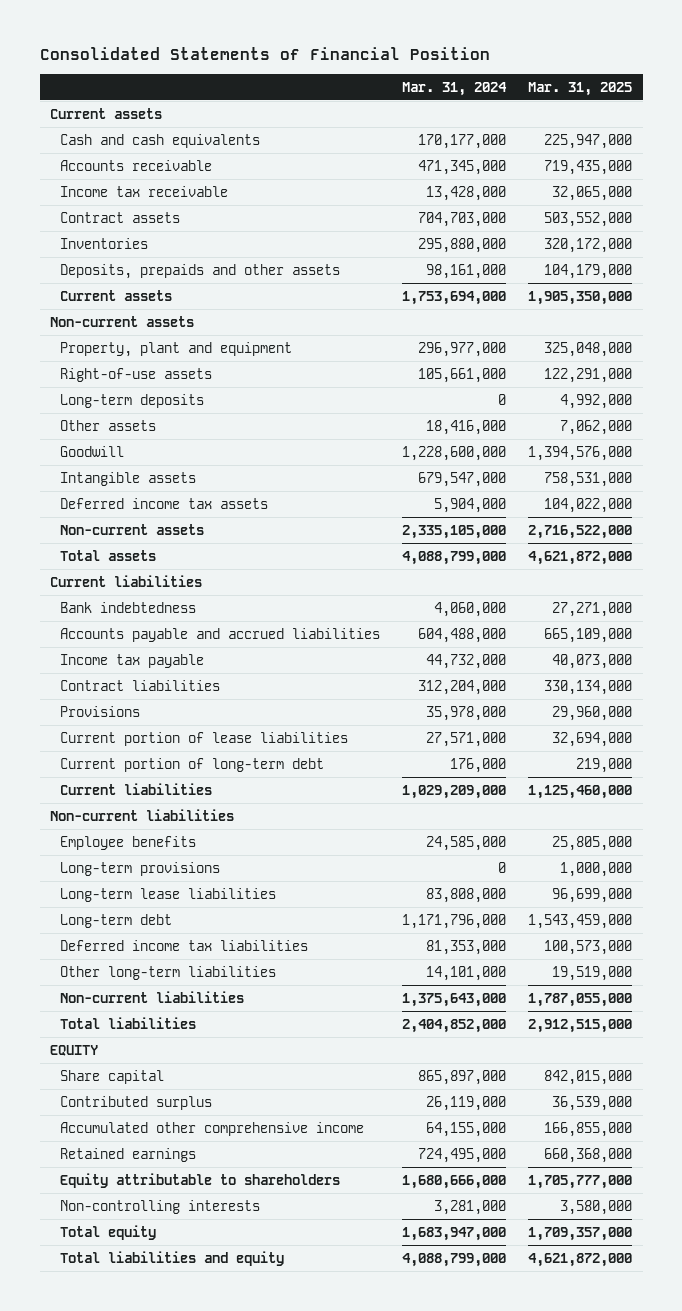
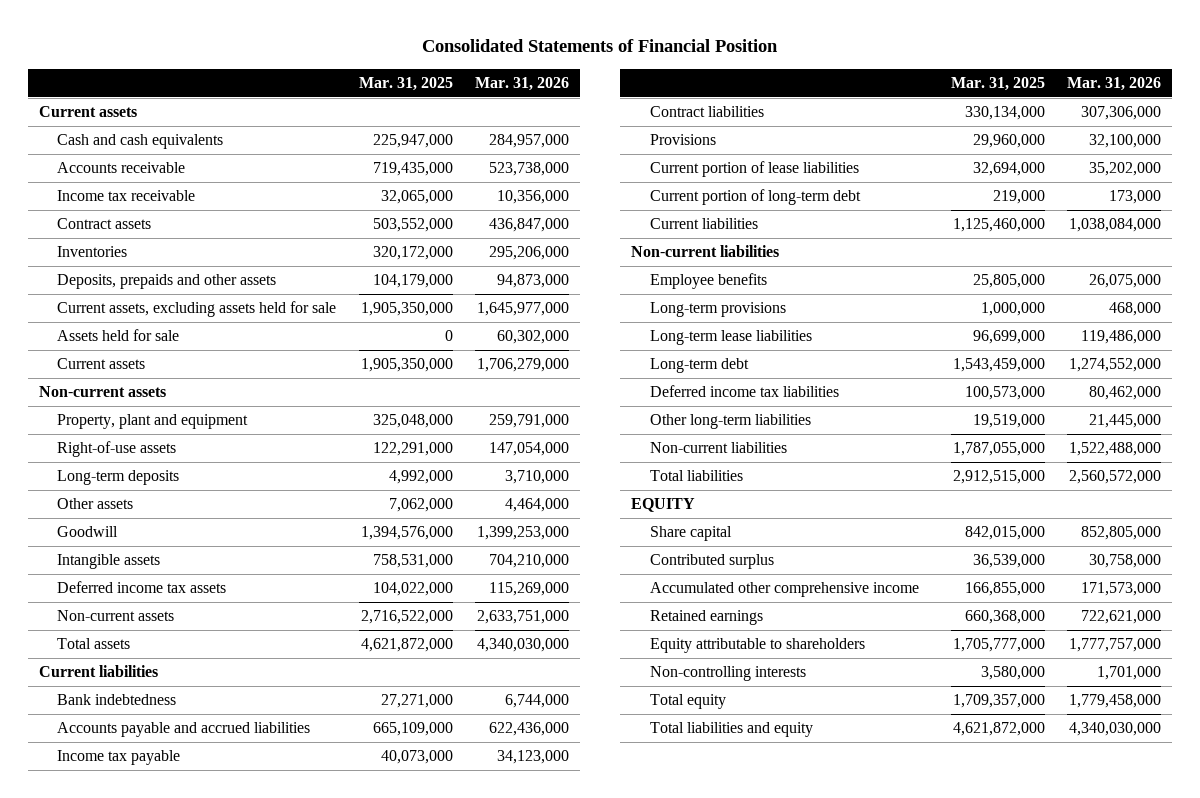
[402,81,508,96] Mar. 31, 2024 -> none
none -> [474,76,569,91] Mar. 31, 2026
none -> [57,301,337,318] Current assets, excluding assets held for sale
none -> [57,329,180,342] Assets held for sale

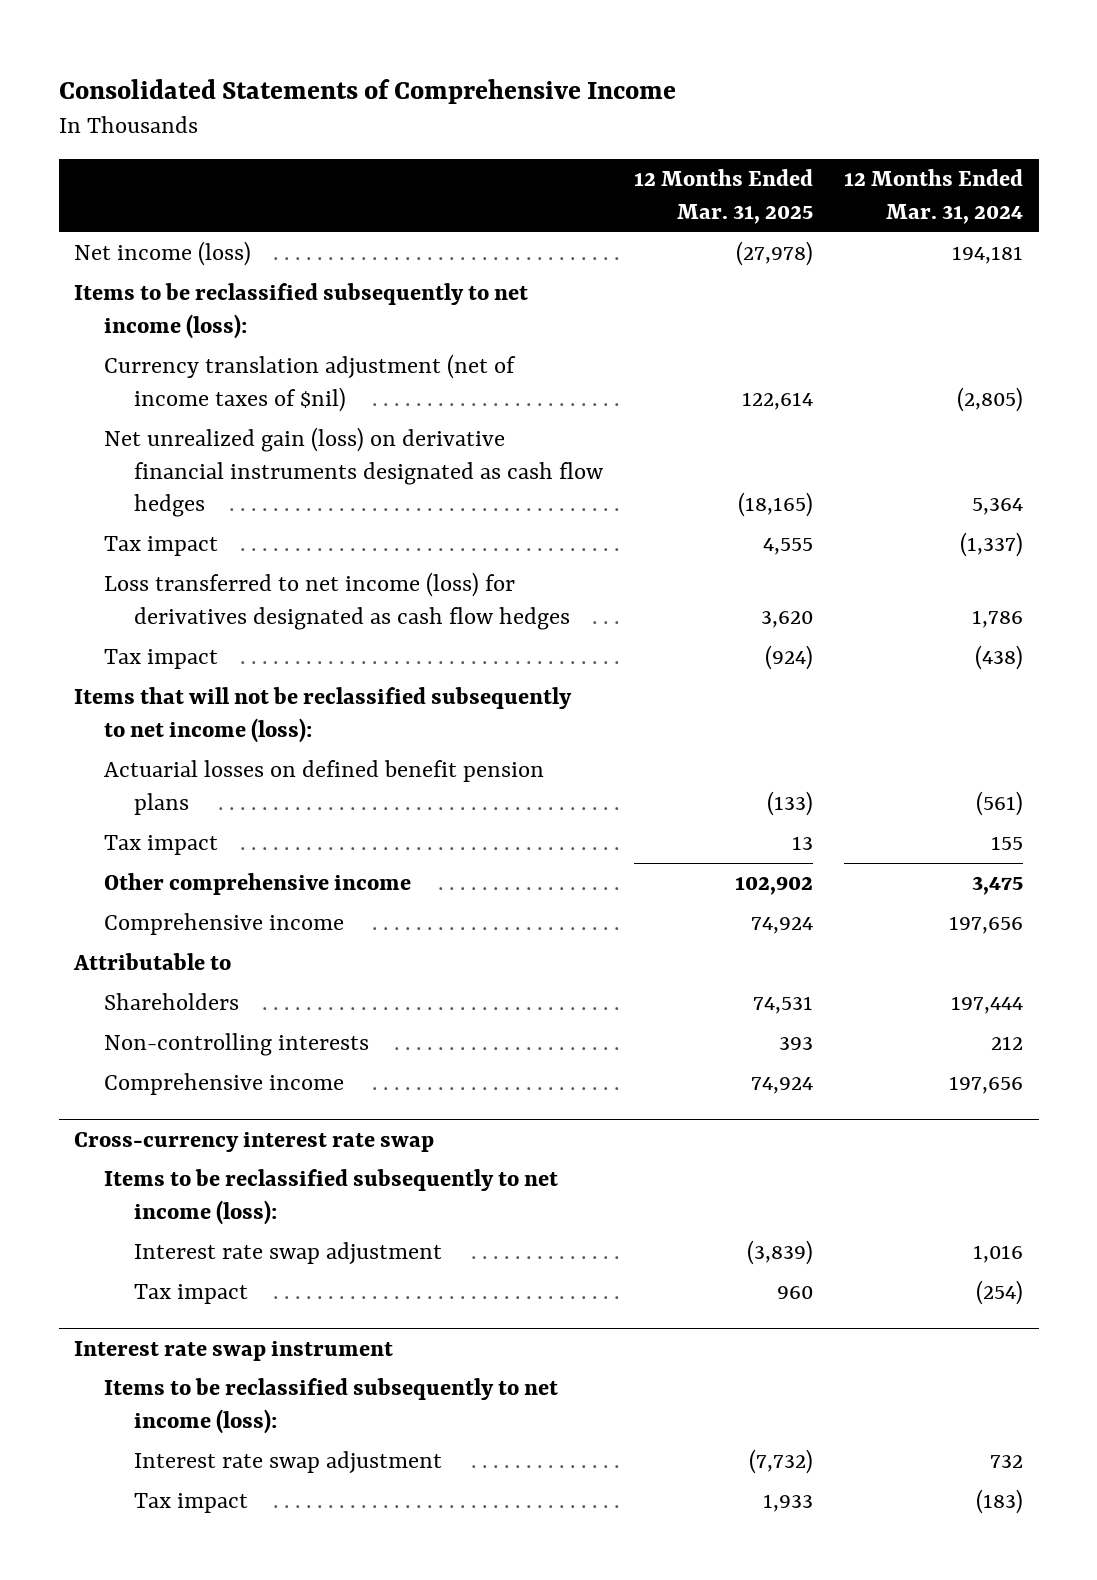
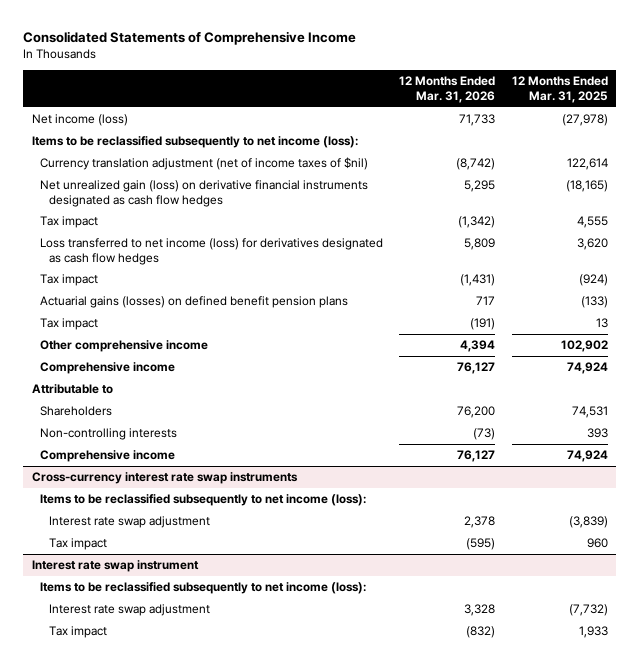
[844,169,1024,224] 12 Months Ended Mar. 31, 2024 -> none
none -> [399,76,496,103] 12 Months Ended Mar. 31, 2026
[74,687,573,743] Items that will not be reclassified subsequently to net income (loss): -> none
[104,760,545,815] Actuarial losses on defined benefit pension plans -> [40,296,349,309] Actuarial gains (losses) on defined benefit pension plans
[74,1131,435,1152] Cross-currency interest rate swap -> [31,472,298,485] Cross-currency interest rate swap instruments

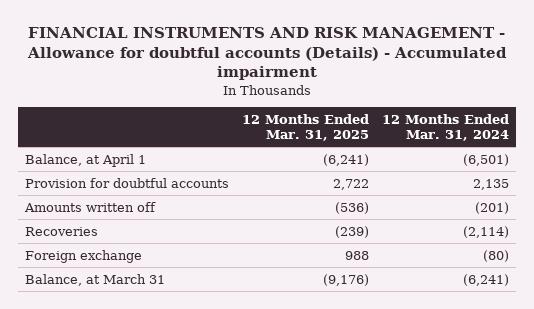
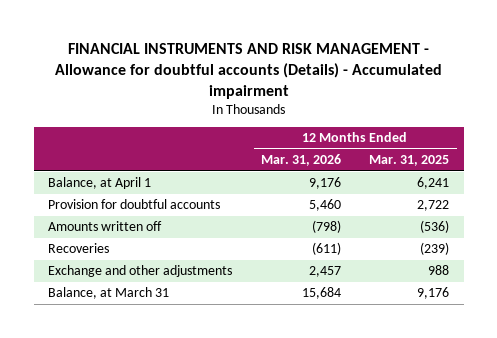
[382,113,510,141] 12 Months Ended Mar. 31, 2024 -> none
none -> [260,154,341,167] Mar. 31, 2026
[322,153,369,166] (6,241) -> [417,177,450,190] 6,241
[24,249,142,263] Foreign exchange -> [48,265,233,278] Exchange and other adjustments
[322,273,369,286] (9,176) -> [417,287,450,300] 9,176

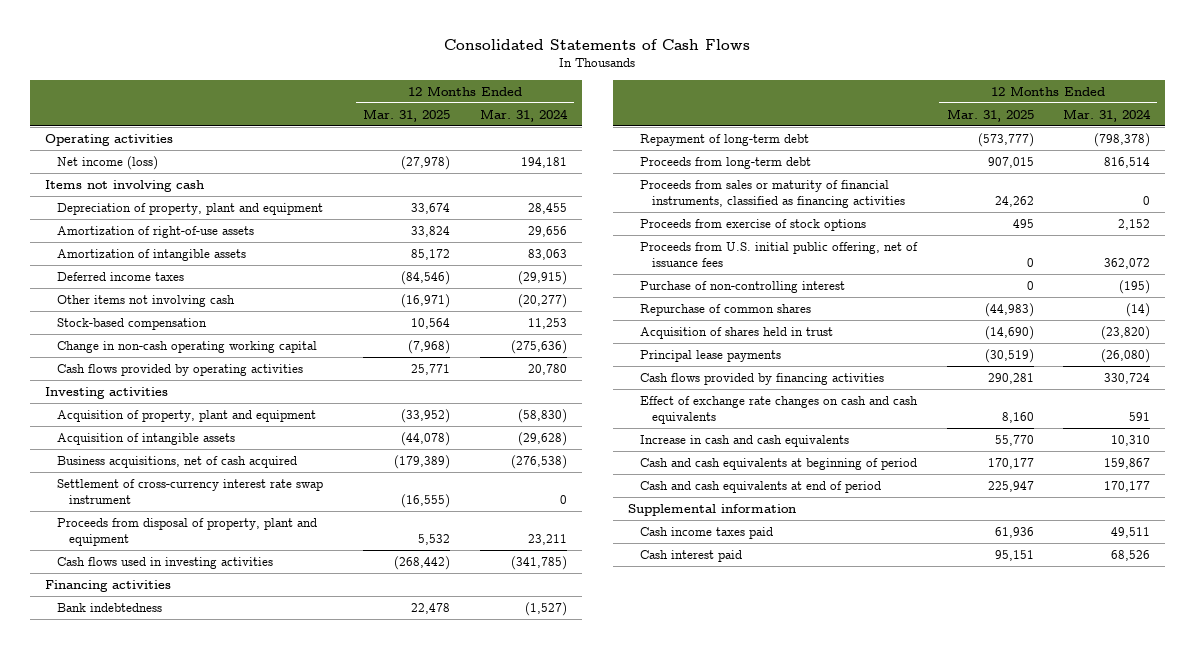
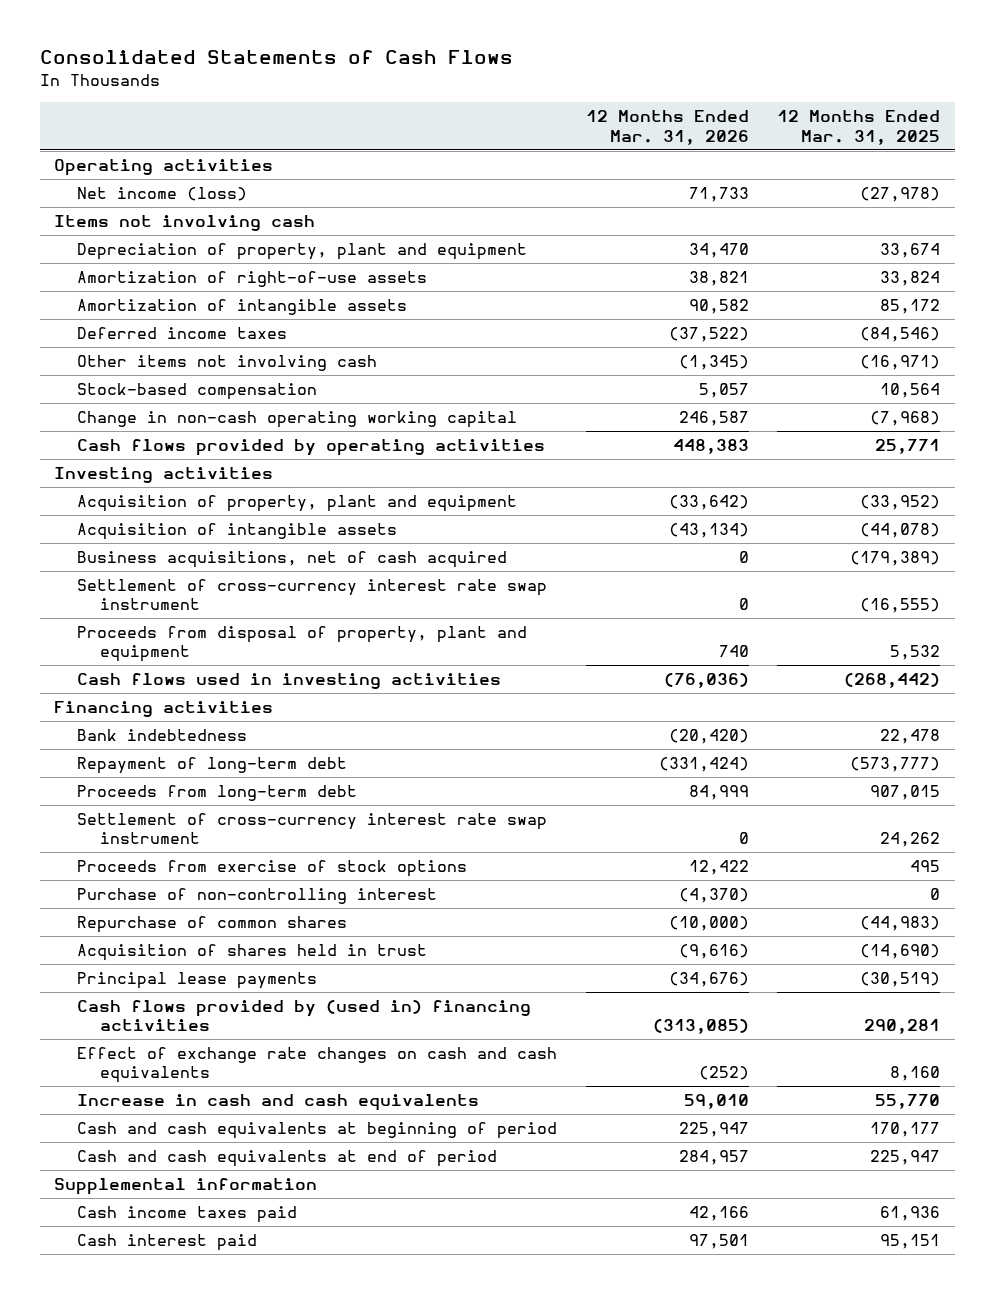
[479,108,568,122] Mar. 31, 2024 -> none
none -> [585,110,749,145] 12 Months Ended Mar. 31, 2026
[640,179,906,208] Proceeds from sales or maturity of financial instruments, classified as financing activities -> [77,813,548,845] Settlement of cross-currency interest rate swap instrument
[640,241,919,267] Proceeds from U.S. initial public offering, net of issuance fees -> none
[640,372,885,385] Cash flows provided by financing activities -> [77,1000,532,1032] Cash flows provided by (used in) financing activities

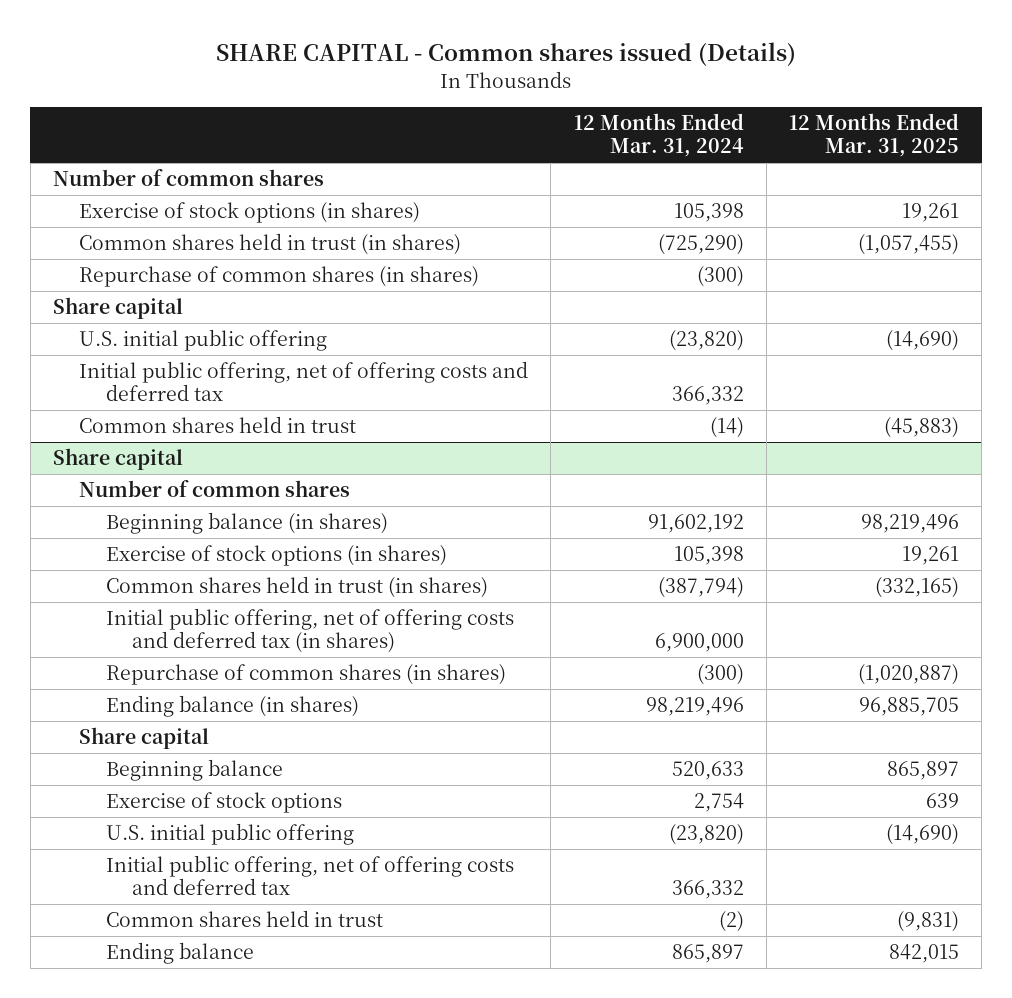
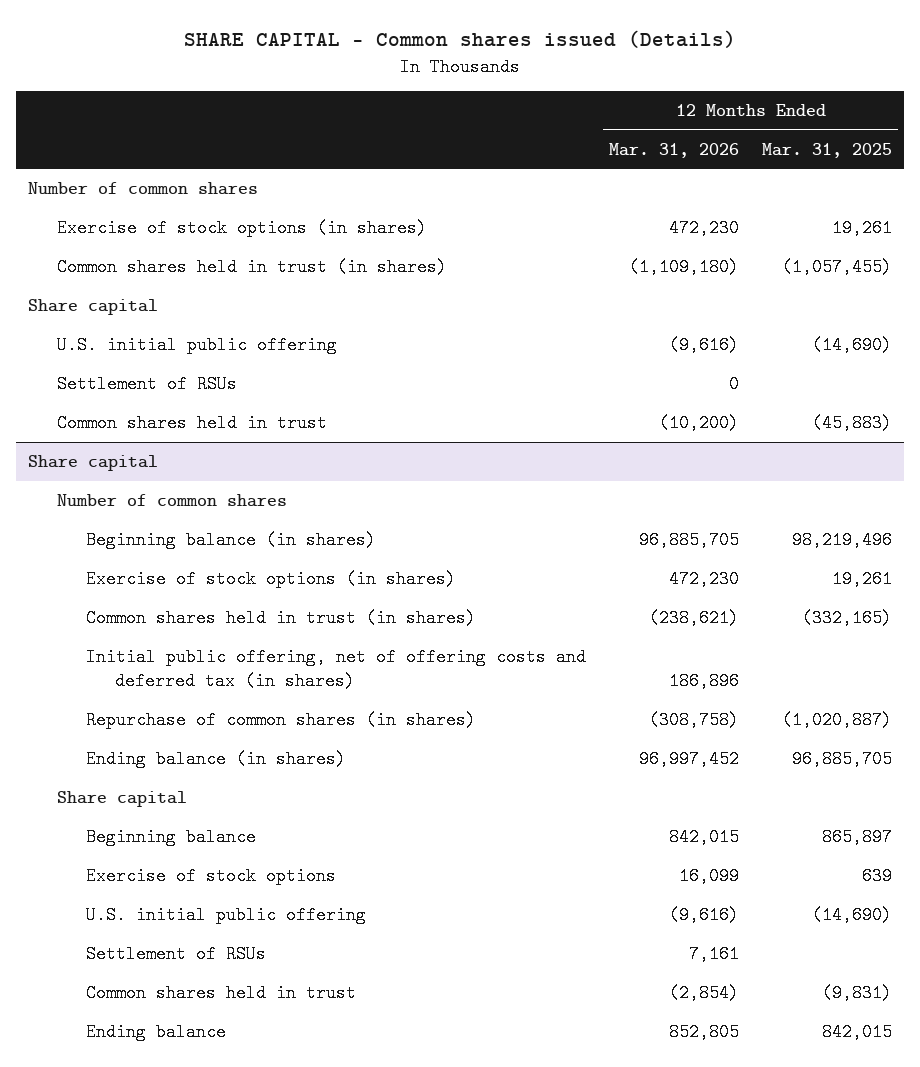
[573,113,744,158] 12 Months Ended Mar. 31, 2024 -> none
none -> [609,142,740,158] Mar. 31, 2026
[79,266,480,288] Repurchase of common shares (in shares) -> none
[79,361,529,401] Initial public offering, net of offering costs and deferred tax -> [57,375,238,394] Settlement of RSUs
[105,855,514,895] Initial public offering, net of offering costs and deferred tax -> [86,945,267,964] Settlement of RSUs

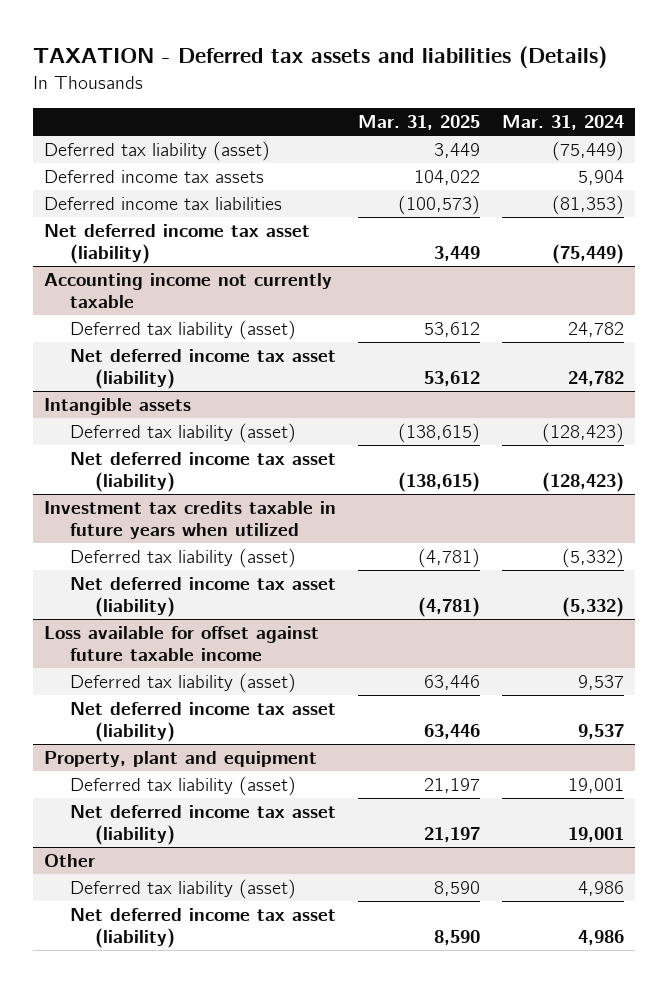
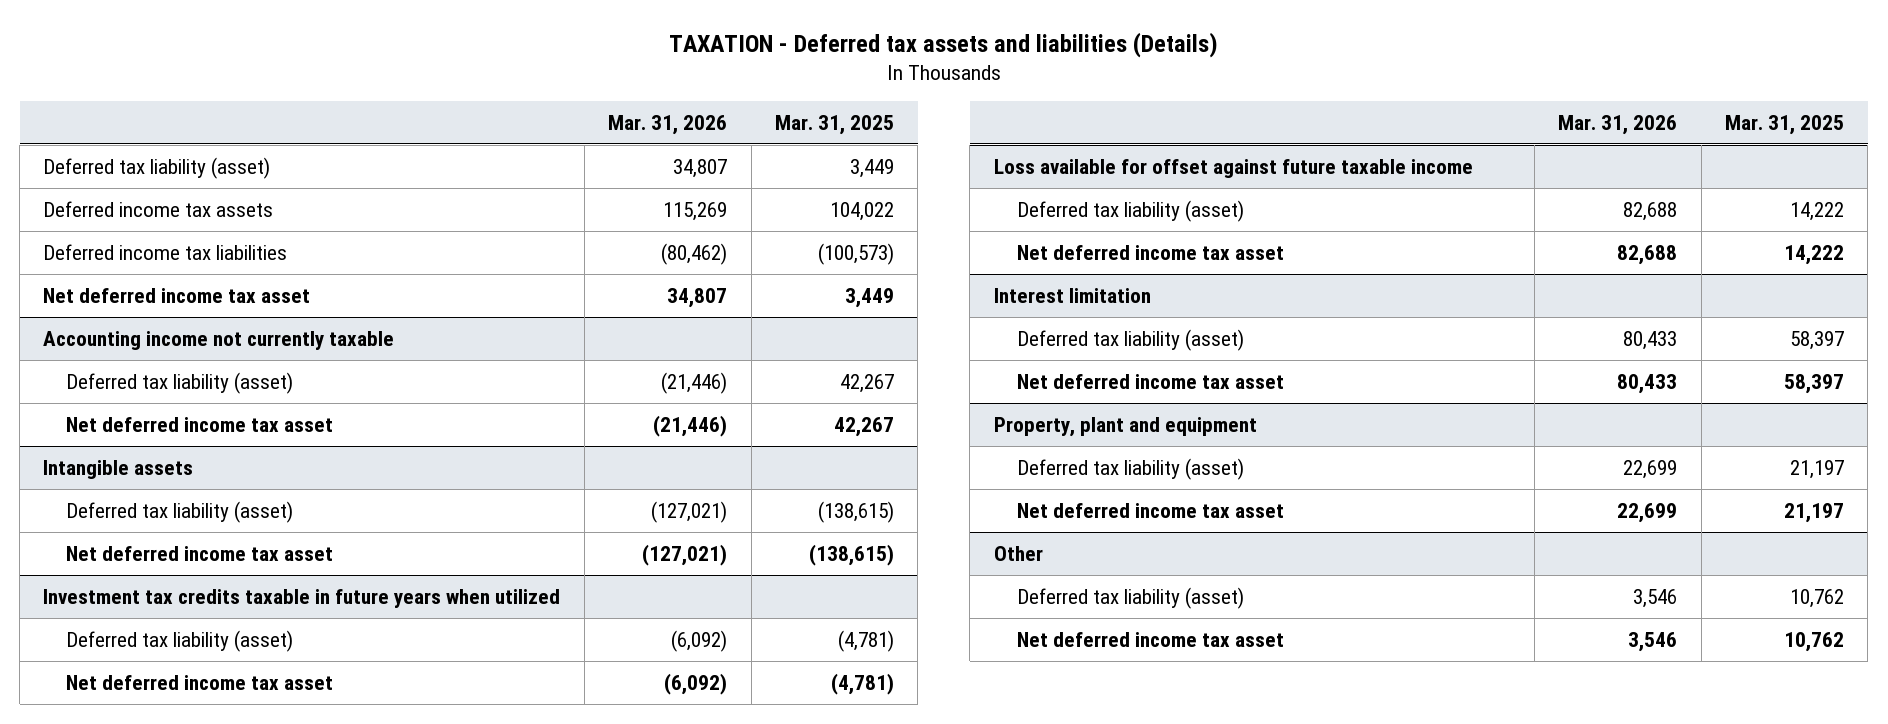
[502,115,625,131] Mar. 31, 2024 -> none
none -> [608,114,728,135] Mar. 31, 2026
[44,224,311,265] Net deferred income tax asset (liability) -> [43,287,311,303] Net deferred income tax asset
[424,322,481,338] 53,612 -> [839,373,894,393] 42,267
[69,349,336,390] Net deferred income tax asset (liability) -> [66,416,334,432] Net deferred income tax asset
[424,371,481,387] 53,612 -> [833,416,894,437] 42,267
[69,452,336,493] Net deferred income tax asset (liability) -> [66,545,334,561] Net deferred income tax asset
[69,577,336,618] Net deferred income tax asset (liability) -> [66,674,334,690] Net deferred income tax asset
[424,675,481,691] 63,446 -> [1790,201,1845,221] 14,222
[69,702,336,743] Net deferred income tax asset (liability) -> [1016,244,1284,260] Net deferred income tax asset
[424,724,481,740] 63,446 -> [1784,244,1845,265] 14,222
none -> [993,287,1151,303] Interest limitation
none -> [1016,328,1244,351] Deferred tax liability (asset)
none -> [1016,373,1284,389] Net deferred income tax asset
[69,805,336,846] Net deferred income tax asset (liability) -> [1016,502,1284,518] Net deferred income tax asset
[434,881,481,897] 8,590 -> [1790,588,1845,608] 10,762
[69,908,336,949] Net deferred income tax asset (liability) -> [1016,631,1284,647] Net deferred income tax asset
[434,930,481,946] 8,590 -> [1784,631,1845,652] 10,762

